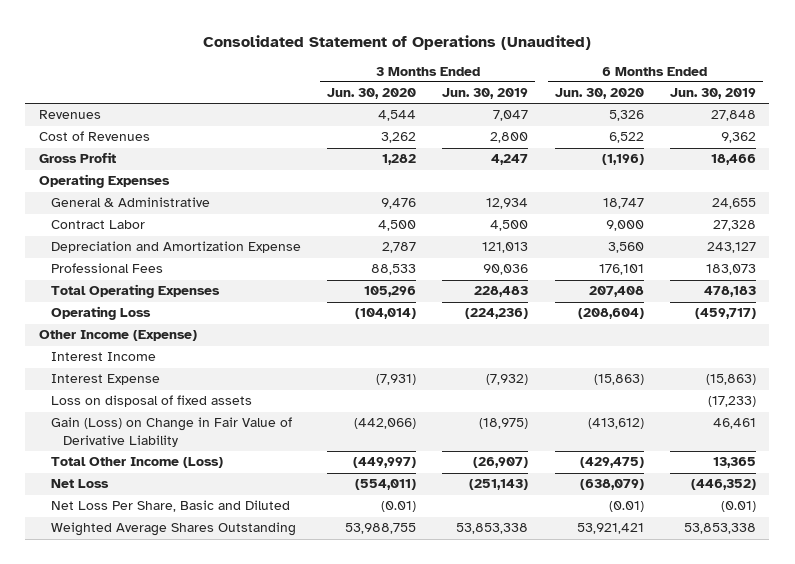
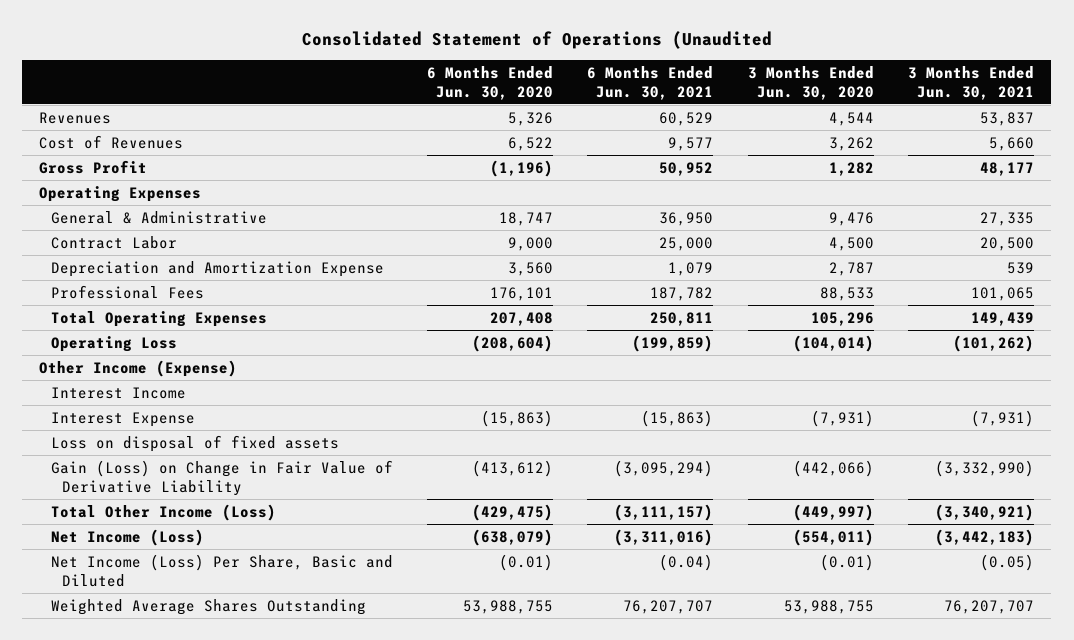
[203,34,592,50] Consolidated Statement of Operations (Unaudited) -> [301,31,772,50] Consolidated Statement of Operations (Unaudited
[442,88,529,100] Jun. 30, 2019 -> none
[670,88,757,100] Jun. 30, 2019 -> none
none -> [587,65,714,100] 6 Months Ended Jun. 30, 2021
none -> [908,65,1035,100] 3 Months Ended Jun. 30, 2021
[50,479,109,489] Net Loss -> [50,528,204,546] Net Income (Loss)
[50,500,290,513] Net Loss Per Share, Basic and Diluted -> [50,553,393,587] Net Income (Loss) Per Share, Basic and Diluted
[576,523,644,535] 53,921,421 -> [462,599,553,614] 53,988,755

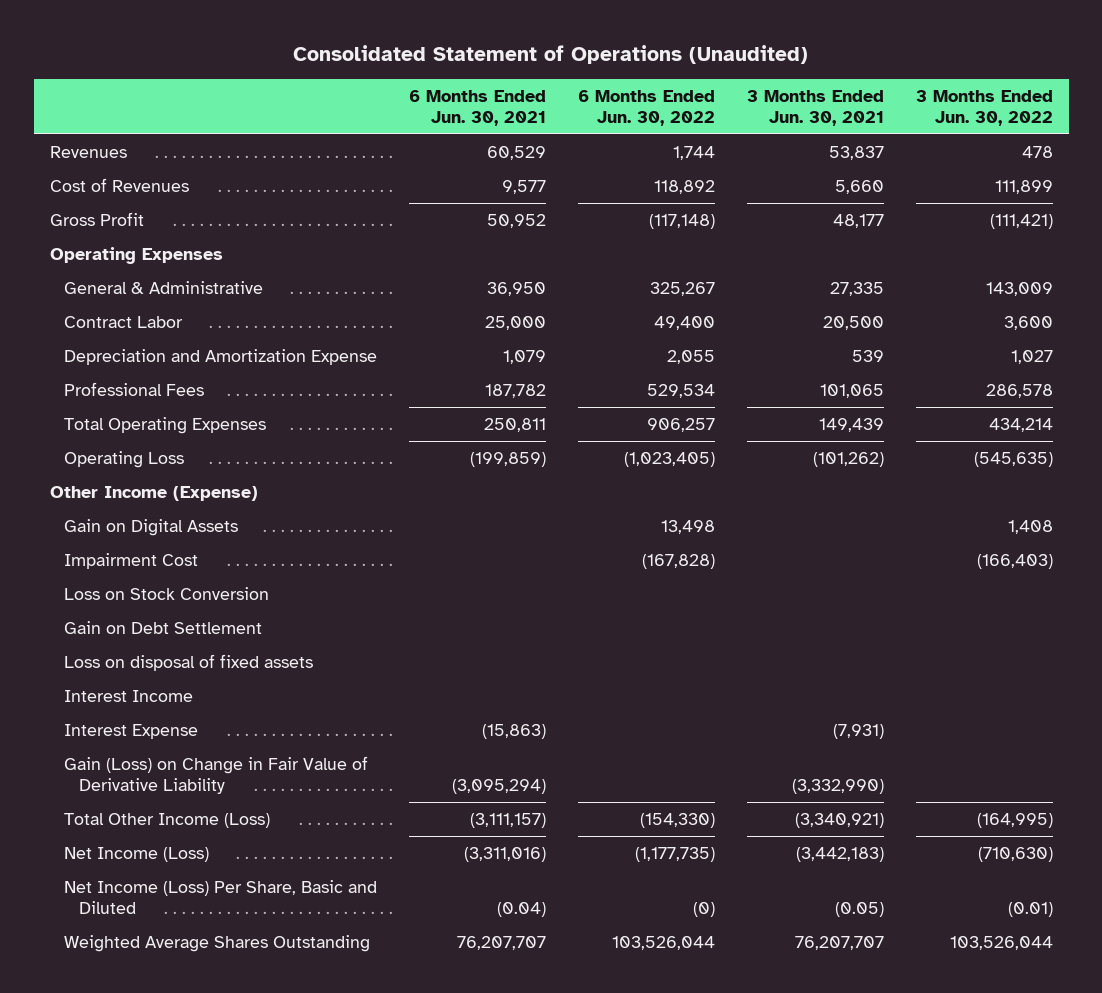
[301,31,772,50] Consolidated Statement of Operations (Unaudited -> [293,45,809,65] Consolidated Statement of Operations (Unaudited)
[426,65,553,100] 6 Months Ended Jun. 30, 2020 -> none
[747,65,874,100] 3 Months Ended Jun. 30, 2020 -> none
none -> [577,89,715,127] 6 Months Ended Jun. 30, 2022
none -> [915,89,1053,127] 3 Months Ended Jun. 30, 2022
none -> [64,518,239,536] Gain on Digital Assets
none -> [64,552,199,569] Impairment Cost
none -> [64,586,270,600] Loss on Stock Conversion
none -> [64,620,263,634] Gain on Debt Settlement
[50,434,339,452] Loss on disposal of fixed assets -> [64,653,314,671] Loss on disposal of fixed assets

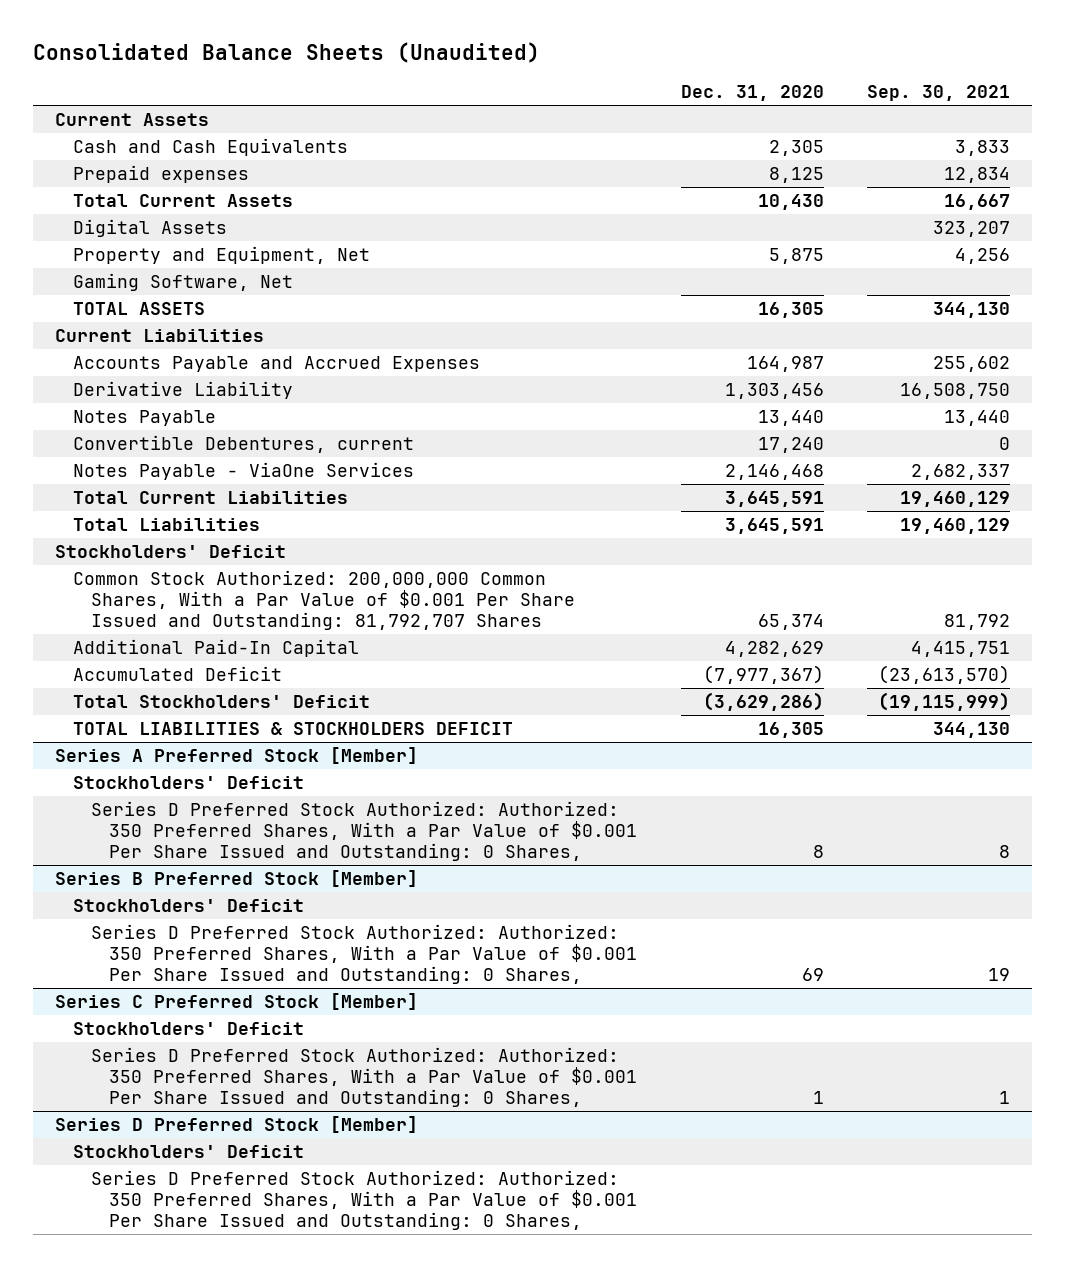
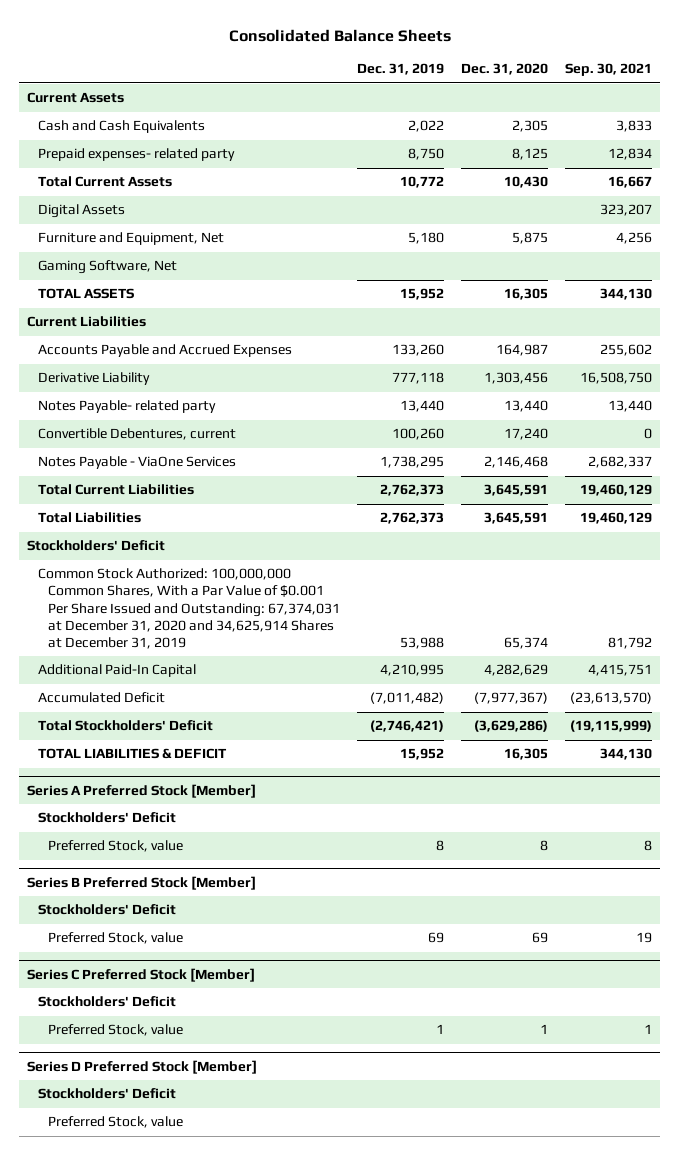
[32,42,540,64] Consolidated Balance Sheets (Unaudited) -> [228,28,451,42] Consolidated Balance Sheets
none -> [357,63,445,76] Dec. 31, 2019
[72,165,249,184] Prepaid expenses -> [37,148,235,162] Prepaid expenses- related party
[72,246,370,265] Property and Equipment, Net -> [37,232,224,246] Furniture and Equipment, Net
[72,410,216,427] Notes Payable -> [37,400,216,414] Notes Payable- related party
[72,570,575,630] Common Stock Authorized: 200,000,000 Common Shares, With a Par Value of $0.001 Per Share Issued and Outstanding: 81,792,707 Shares -> [37,568,341,649] Common Stock Authorized: 100,000,000 Common Shares, With a Par Value of $0.001 Per Share Issued and Outstanding: 67,374,031 at December 31, 2020 and 34,625,914 Shares at December 31, 2019
[72,722,513,736] TOTAL LIABILITIES & STOCKHOLDERS DEFICIT -> [37,748,227,760] TOTAL LIABILITIES & DEFICIT
[90,801,637,861] Series D Preferred Stock Authorized: Authorized: 350 Preferred Shares, With a Par Value of $0.001 Per Share Issued and Outstanding: 0 Shares, -> [48,840,184,853] Preferred Stock, value
[90,924,637,984] Series D Preferred Stock Authorized: Authorized: 350 Preferred Shares, With a Par Value of $0.001 Per Share Issued and Outstanding: 0 Shares, -> [48,932,184,945] Preferred Stock, value
[90,1047,637,1107] Series D Preferred Stock Authorized: Authorized: 350 Preferred Shares, With a Par Value of $0.001 Per Share Issued and Outstanding: 0 Shares, -> [48,1024,184,1037] Preferred Stock, value
[90,1170,637,1230] Series D Preferred Stock Authorized: Authorized: 350 Preferred Shares, With a Par Value of $0.001 Per Share Issued and Outstanding: 0 Shares, -> [48,1116,184,1129] Preferred Stock, value

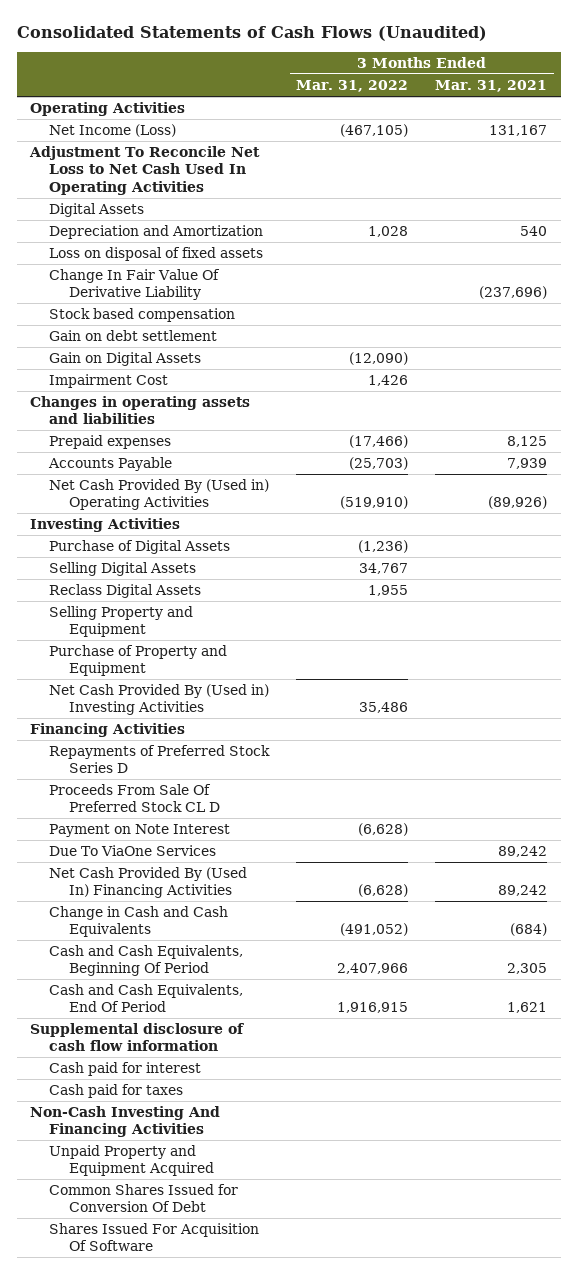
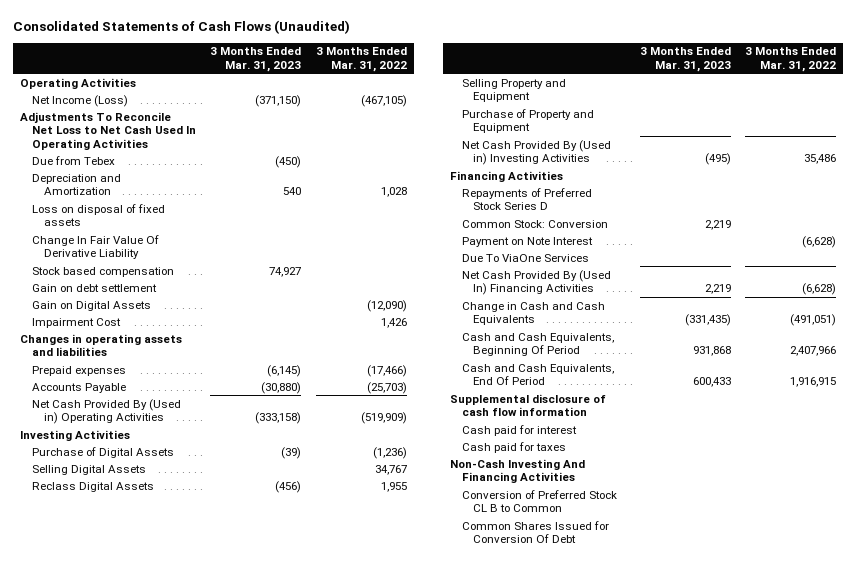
[435,80,548,93] Mar. 31, 2021 -> none
none -> [210,47,302,73] 3 Months Ended Mar. 31, 2023
[49,203,145,218] Digital Assets -> none
[29,146,261,195] Adjustment To Reconcile Net Loss to Net Cash Used In Operating Activities -> [20,111,197,151] Adjustments To Reconcile Net Loss to Net Cash Used In Operating Activities
none -> [32,155,116,165] Due from Tebex
[340,496,409,510] (519,910) -> [360,412,407,425] (519,909)
[49,784,220,813] Proceeds From Sale Of Preferred Stock CL D -> none
none -> [461,219,608,228] Common Stock: Conversion
[340,923,409,937] (491,052) -> [789,314,836,327] (491,051)
[49,1145,214,1177] Unpaid Property and Equipment Acquired -> none
none -> [461,489,617,513] Conversion of Preferred Stock CL B to Common
[49,1223,260,1252] Shares Issued For Acquisition Of Software -> none

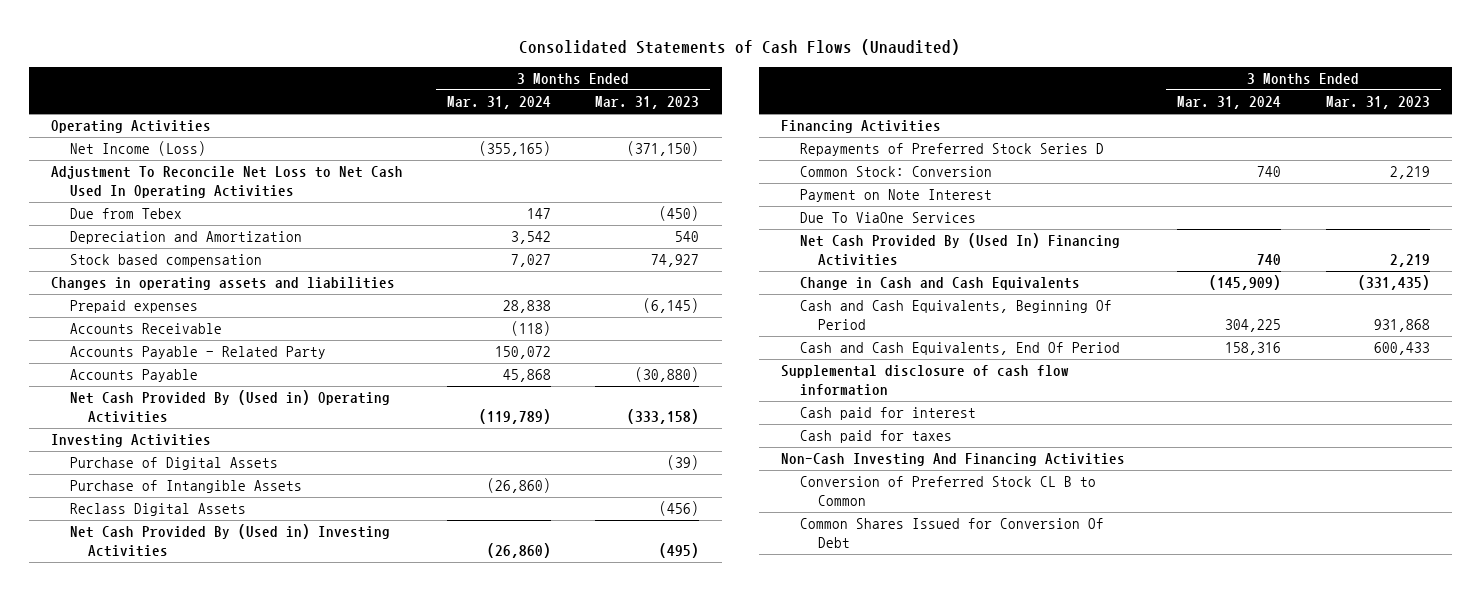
[315,47,407,73] 3 Months Ended Mar. 31, 2022 -> none
none -> [447,96,552,110] Mar. 31, 2024
[20,111,197,151] Adjustments To Reconcile Net Loss to Net Cash Used In Operating Activities -> [50,166,403,199] Adjustment To Reconcile Net Loss to Net Cash Used In Operating Activities
[32,203,166,227] Loss on disposal of fixed assets -> none
[32,234,160,260] Change In Fair Value Of Derivative Liability -> none
[32,283,158,292] Gain on debt settlement -> none
[32,300,152,311] Gain on Digital Assets -> none
[32,317,122,328] Impairment Cost -> none
none -> [69,323,222,335] Accounts Receivable
none -> [69,346,326,360] Accounts Payable - Related Party
[32,464,147,475] Selling Digital Assets -> none
none -> [69,480,302,494] Purchase of Intangible Assets
[461,78,566,103] Selling Property and Equipment -> none
[461,108,594,134] Purchase of Property and Equipment -> none

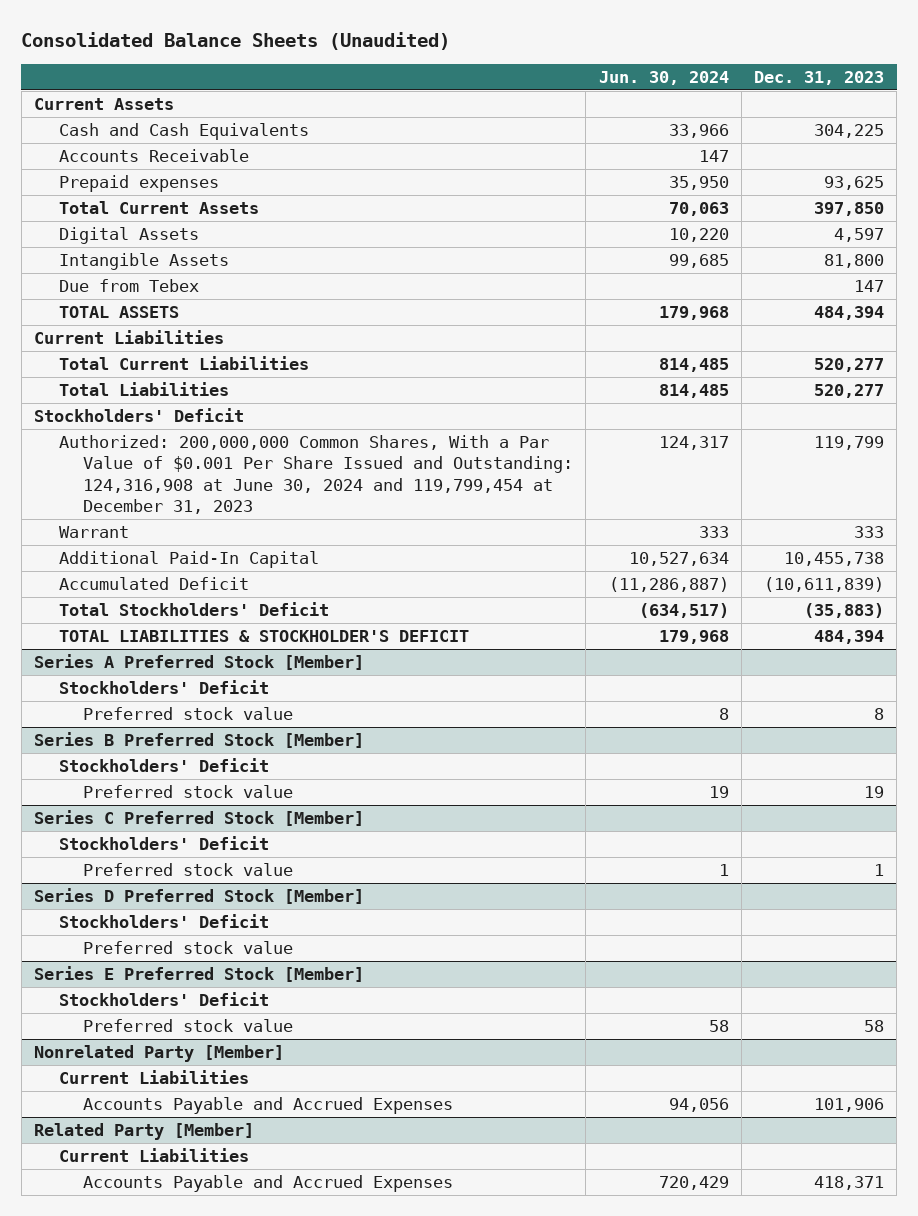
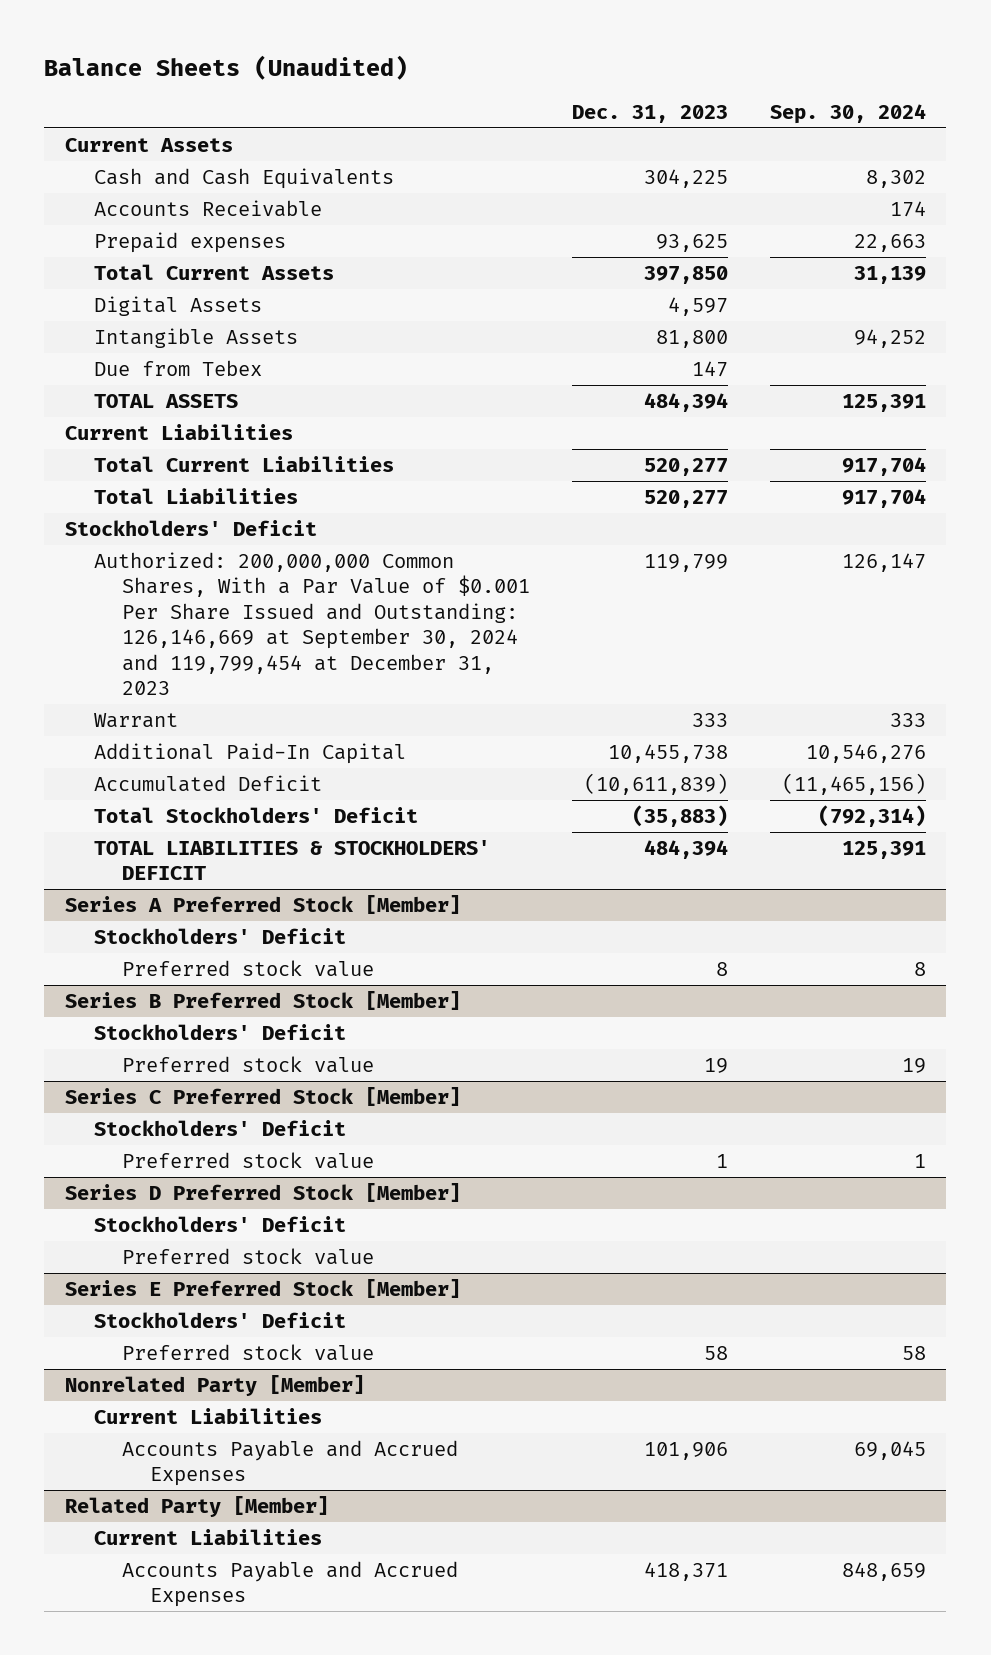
[21,32,451,51] Consolidated Balance Sheets (Unaudited) -> [44,54,409,80] Balance Sheets (Unaudited)
[598,70,729,85] Jun. 30, 2024 -> none
none -> [769,103,926,124] Sep. 30, 2024
[58,435,574,515] Authorized: 200,000,000 Common Shares, With a Par Value of $0.001 Per Share Issued and Outstanding: 124,316,908 at June 30, 2024 and 119,799,454 at December 31, 2023 -> [93,551,530,696] Authorized: 200,000,000 Common Shares, With a Par Value of $0.001 Per Share Issued and Outstanding: 126,146,669 at September 30, 2024 and 119,799,454 at December 31, 2023
[58,630,469,643] TOTAL LIABILITIES & STOCKHOLDER'S DEFICIT -> [93,839,490,881] TOTAL LIABILITIES & STOCKHOLDERS' DEFICIT

